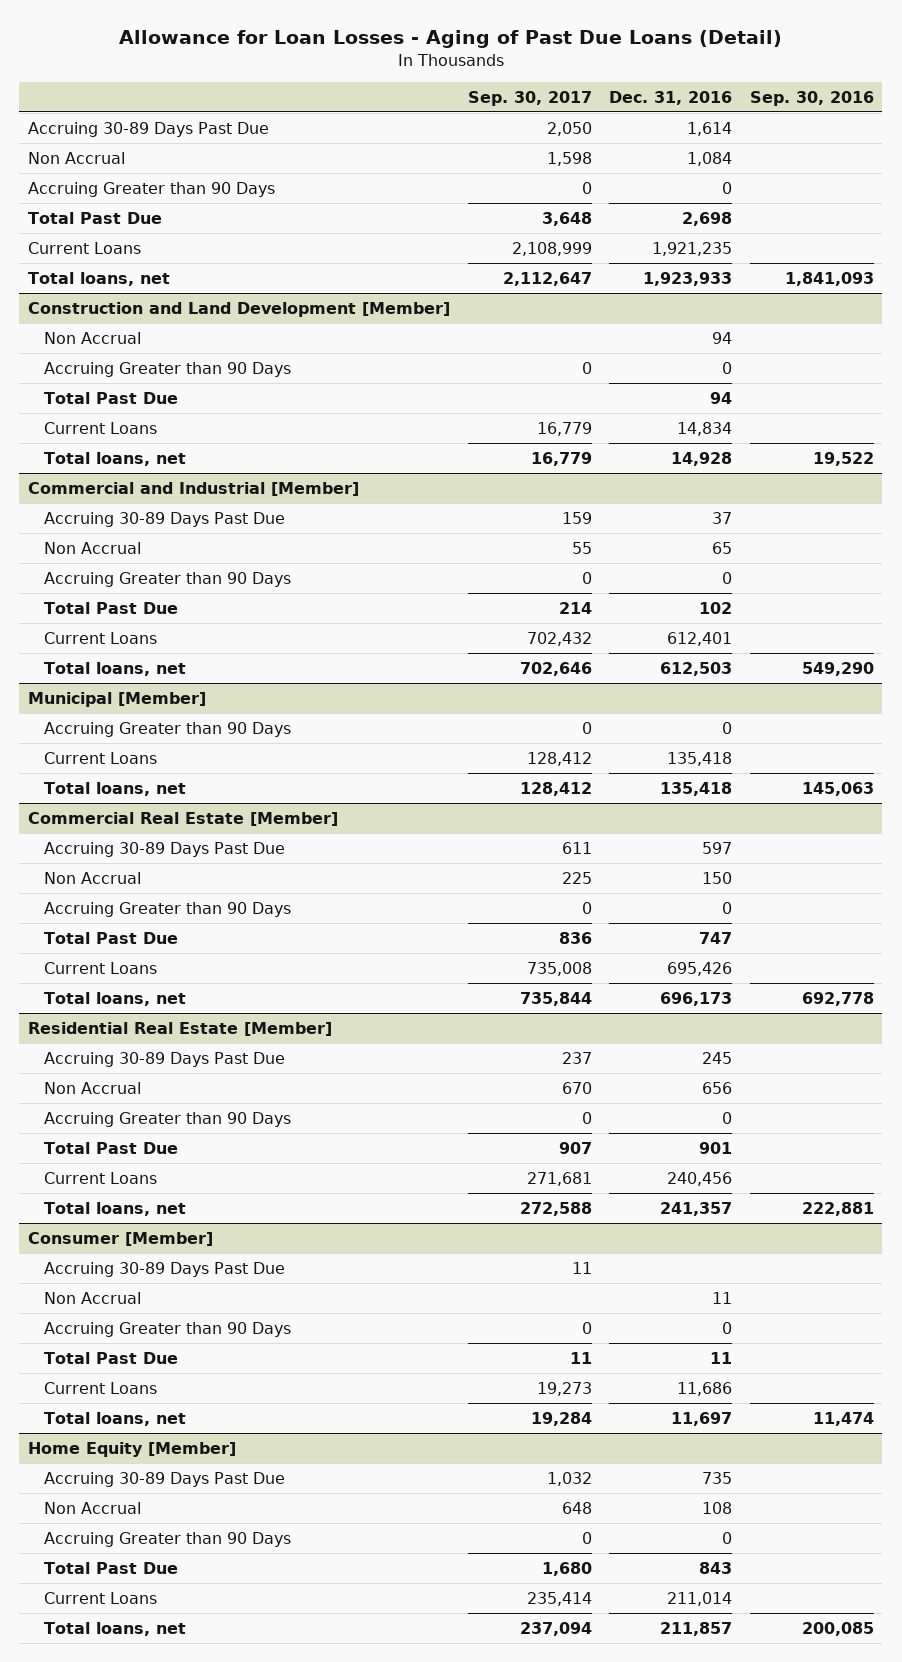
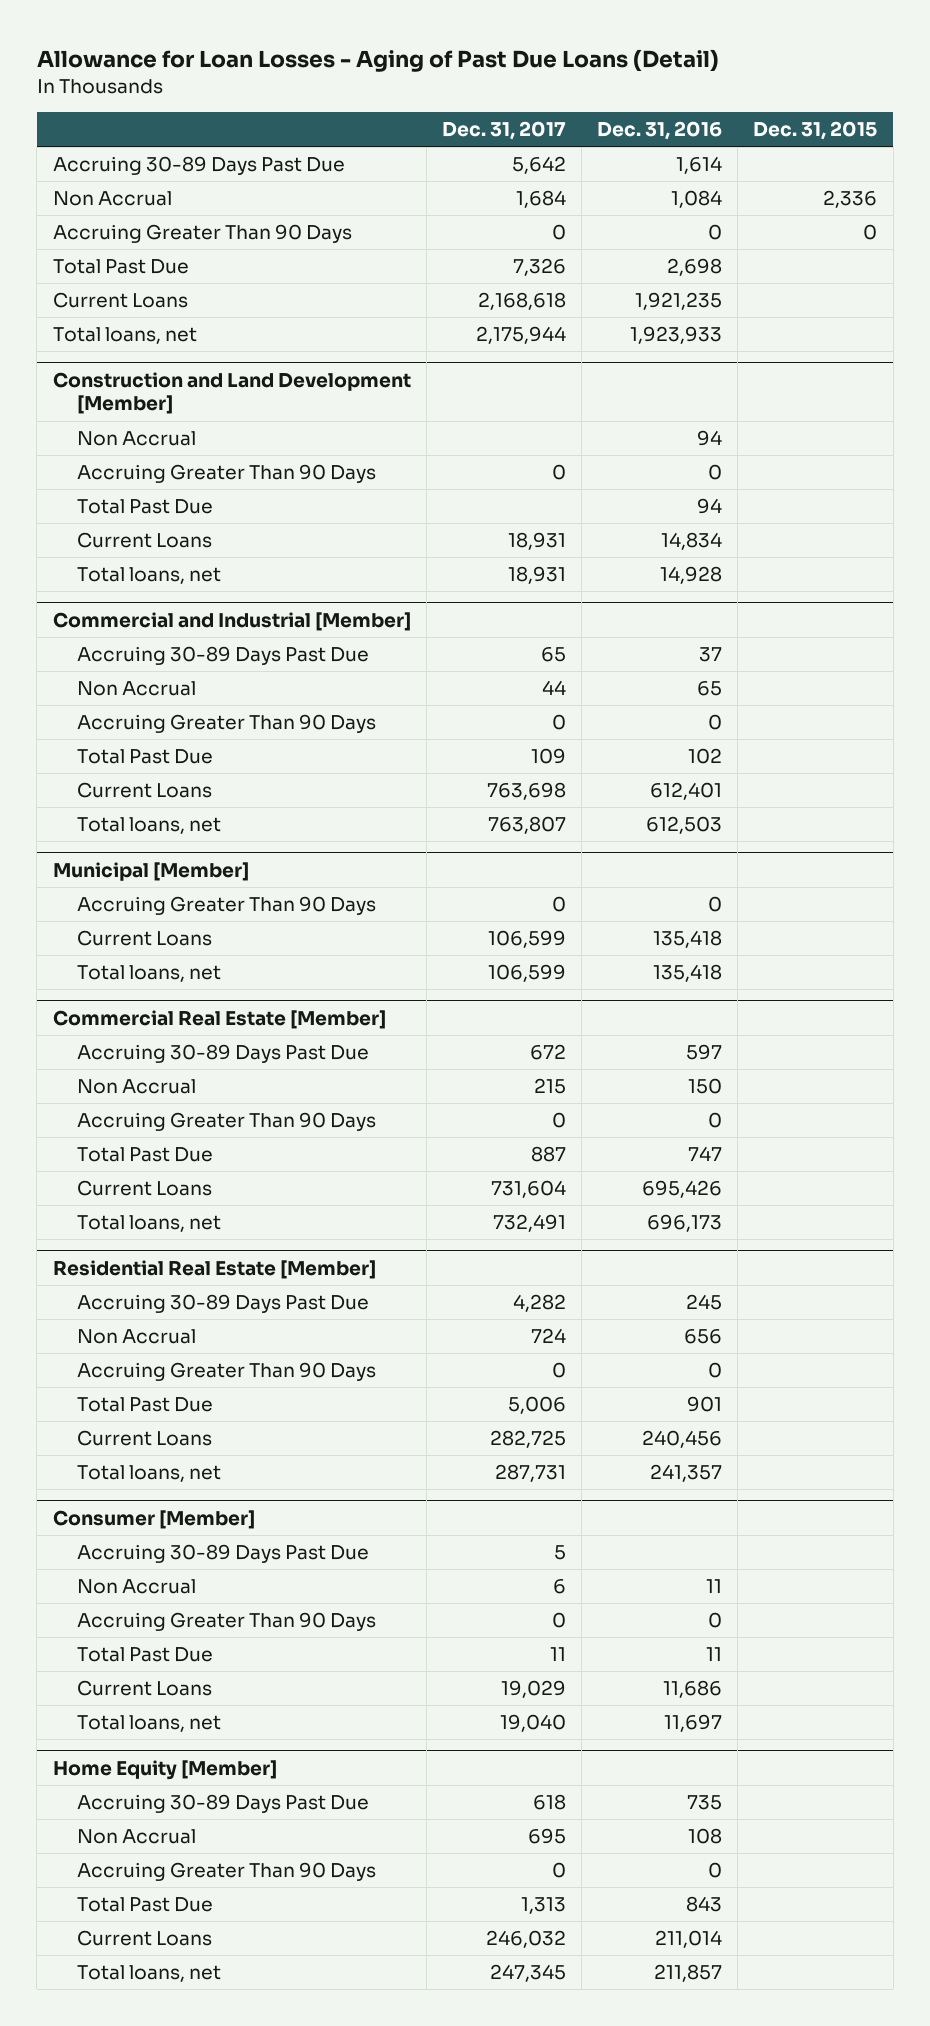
[467,90,592,106] Sep. 30, 2017 -> none
[749,90,874,106] Sep. 30, 2016 -> none
none -> [441,121,566,141] Dec. 31, 2017
none -> [753,121,878,141] Dec. 31, 2015
[27,181,275,197] Accruing Greater than 90 Days -> [52,224,352,244] Accruing Greater Than 90 Days
[44,361,292,377] Accruing Greater than 90 Days -> [76,464,376,484] Accruing Greater Than 90 Days
[44,571,292,587] Accruing Greater than 90 Days -> [76,714,376,734] Accruing Greater Than 90 Days
[44,721,292,737] Accruing Greater than 90 Days -> [76,896,376,916] Accruing Greater Than 90 Days
[44,901,292,917] Accruing Greater than 90 Days -> [76,1112,376,1132] Accruing Greater Than 90 Days
[44,1111,292,1127] Accruing Greater than 90 Days -> [76,1362,376,1382] Accruing Greater Than 90 Days
[44,1321,292,1337] Accruing Greater than 90 Days -> [76,1612,376,1632] Accruing Greater Than 90 Days
[44,1531,292,1547] Accruing Greater than 90 Days -> [76,1862,376,1882] Accruing Greater Than 90 Days

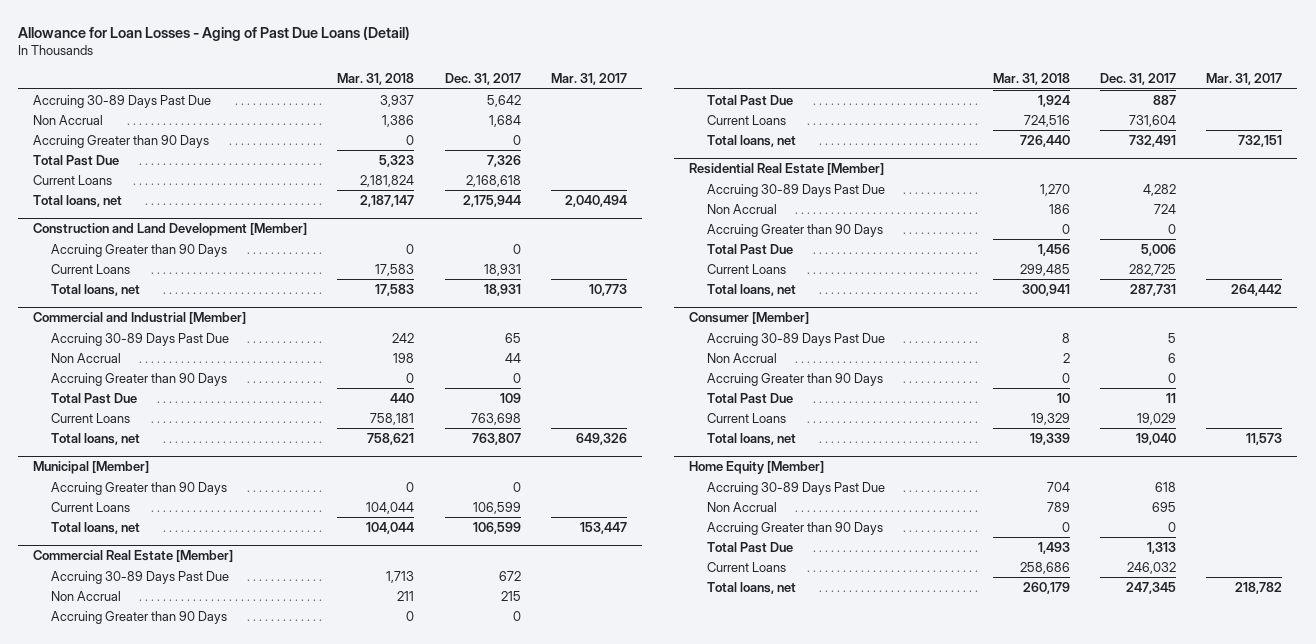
[597,121,723,141] Dec. 31, 2016 -> none
[753,121,878,141] Dec. 31, 2015 -> none
none -> [337,72,415,85] Mar. 31, 2018
none -> [550,72,627,85] Mar. 31, 2017
[52,224,352,244] Accruing Greater Than 90 Days -> [33,134,210,148] Accruing Greater than 90 Days
[76,431,196,447] Non Accrual -> none
[76,499,213,515] Total Past Due -> none
[76,464,376,484] Accruing Greater Than 90 Days -> [51,243,228,257] Accruing Greater than 90 Days
[76,714,376,734] Accruing Greater Than 90 Days -> [51,372,228,386] Accruing Greater than 90 Days
[76,896,376,916] Accruing Greater Than 90 Days -> [51,481,228,495] Accruing Greater than 90 Days
[76,1112,376,1132] Accruing Greater Than 90 Days -> [51,610,228,624] Accruing Greater than 90 Days
[76,1362,376,1382] Accruing Greater Than 90 Days -> [706,223,883,237] Accruing Greater than 90 Days
[76,1612,376,1632] Accruing Greater Than 90 Days -> [706,372,883,386] Accruing Greater than 90 Days
[76,1862,376,1882] Accruing Greater Than 90 Days -> [706,521,883,535] Accruing Greater than 90 Days

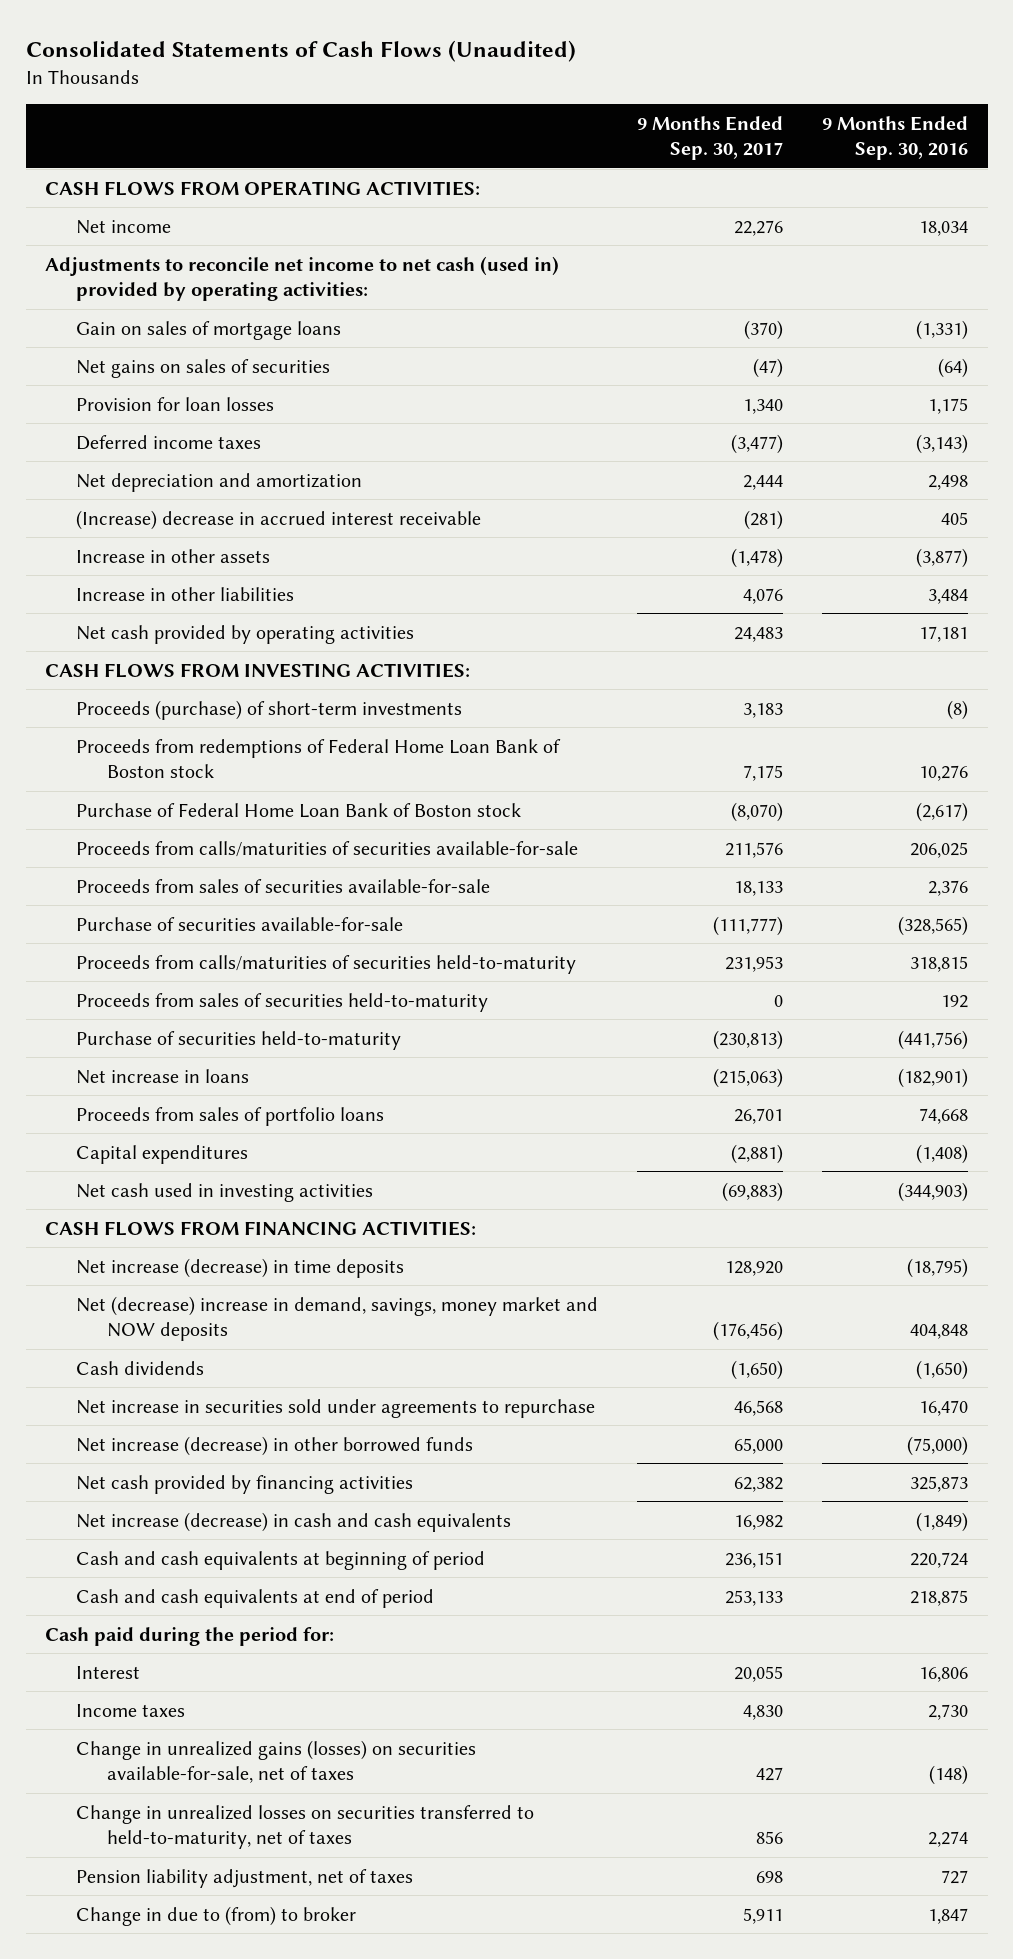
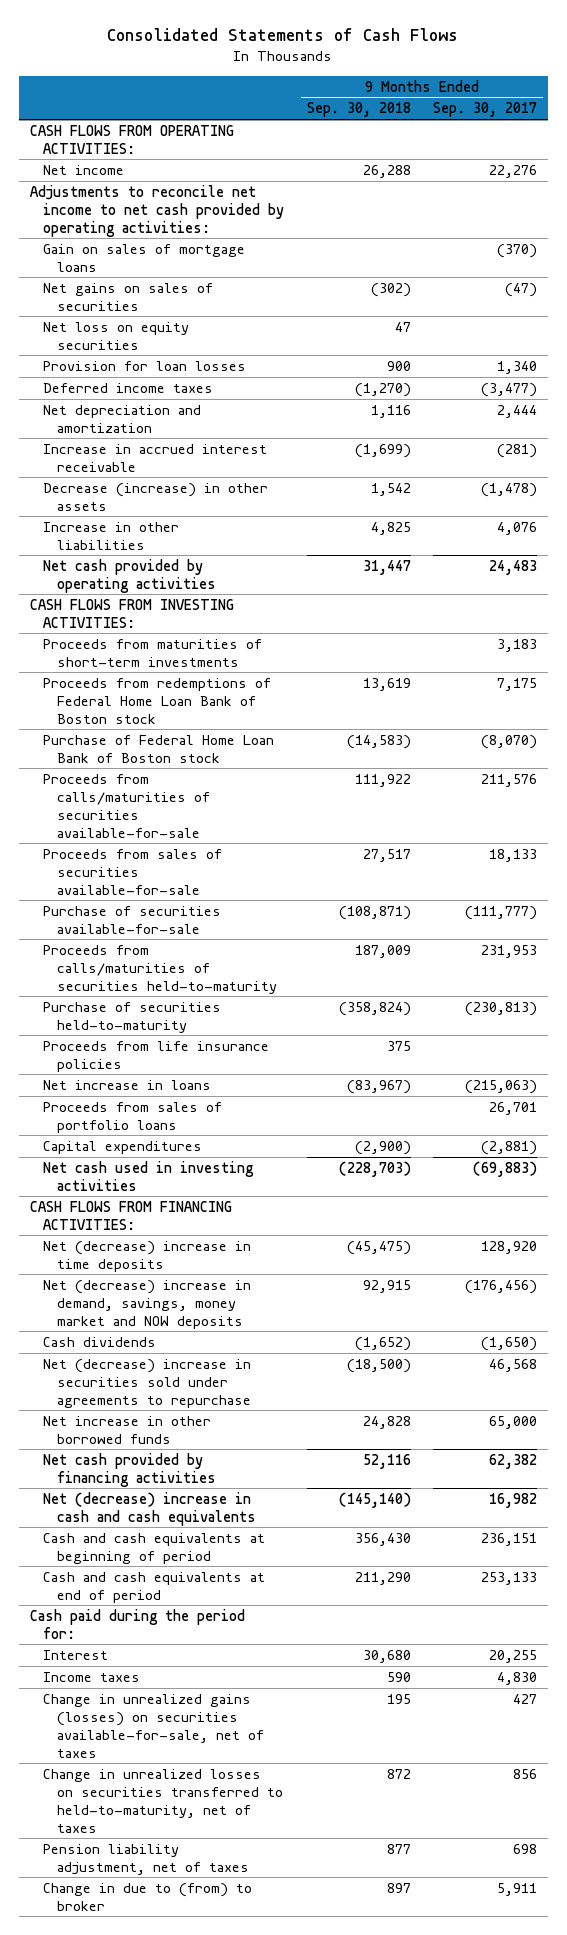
[25,39,576,62] Consolidated Statements of Cash Flows (Unaudited) -> [107,28,459,42] Consolidated Statements of Cash Flows
[822,115,969,161] 9 Months Ended Sep. 30, 2016 -> none
none -> [306,102,411,118] Sep. 30, 2018
[45,255,560,302] Adjustments to reconcile net income to net cash (used in) provided by operating activities: -> [29,184,285,237] Adjustments to reconcile net income to net cash provided by operating activities:
none -> [43,321,190,350] Net loss on equity securities
[76,509,482,530] (Increase) decrease in accrued interest receivable -> [43,443,268,472] Increase in accrued interest receivable
[76,548,271,563] Increase in other assets -> [43,482,269,511] Decrease (increase) in other assets
[76,699,463,720] Proceeds (purchase) of short-term investments -> [43,638,263,667] Proceeds from maturities of short-term investments
[76,992,489,1012] Proceeds from sales of securities held-to-maturity -> none
none -> [43,1040,270,1072] Proceeds from life insurance policies
[76,1257,405,1278] Net increase (decrease) in time deposits -> [43,1240,252,1272] Net (decrease) increase in time deposits
[76,1398,596,1418] Net increase in securities sold under agreements to repurchase -> [43,1358,252,1408] Net (decrease) increase in securities sold under agreements to repurchase
[76,1435,474,1456] Net increase (decrease) in other borrowed funds -> [43,1415,212,1444] Net increase in other borrowed funds
[76,1511,512,1532] Net increase (decrease) in cash and cash equivalents -> [43,1491,256,1526] Net (decrease) increase in cash and cash equivalents
[734,1665,784,1682] 20,055 -> [489,1649,538,1663] 20,255

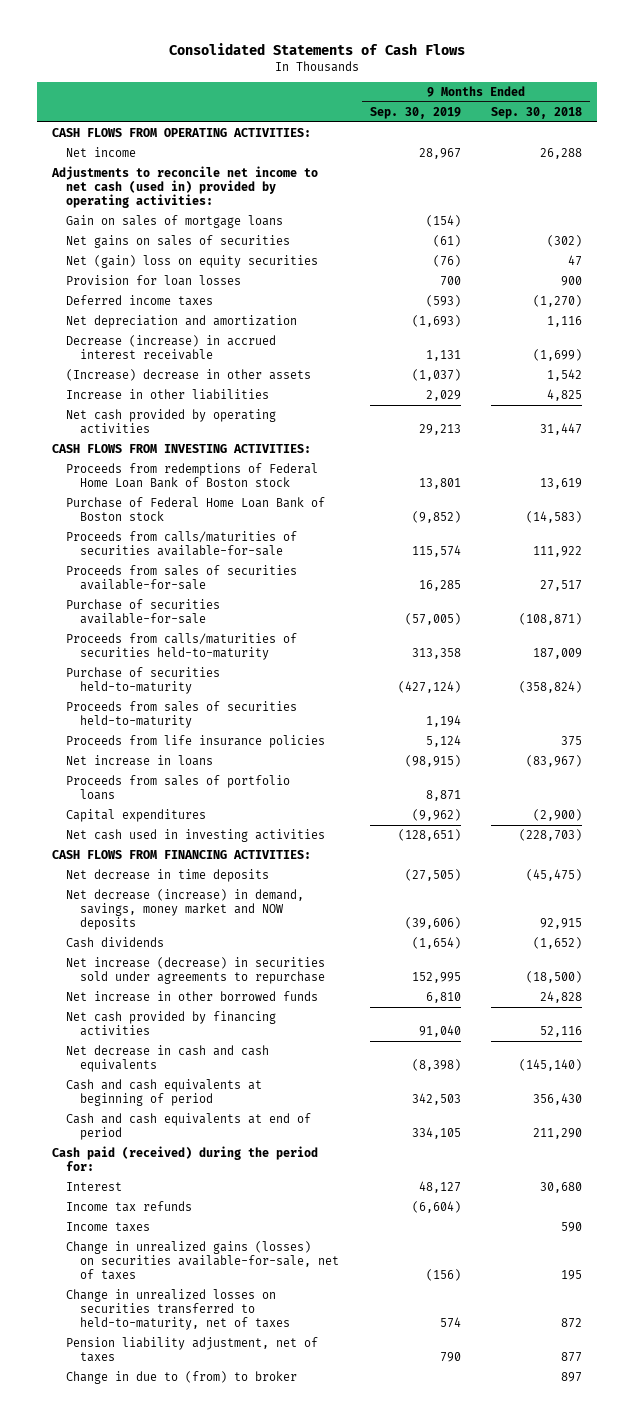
[433,102,538,118] Sep. 30, 2017 -> none
none -> [369,106,461,119] Sep. 30, 2019
[29,184,285,237] Adjustments to reconcile net income to net cash provided by operating activities: -> [50,165,318,209] Adjustments to reconcile net income to net cash (used in) provided by operating activities:
[43,321,190,350] Net loss on equity securities -> [66,254,319,268] Net (gain) loss on equity securities
[43,443,268,472] Increase in accrued interest receivable -> [66,334,277,361] Decrease (increase) in accrued interest receivable
[43,482,269,511] Decrease (increase) in other assets -> [66,368,312,381] (Increase) decrease in other assets
[43,638,263,667] Proceeds from maturities of short-term investments -> none
none -> [66,700,298,729] Proceeds from sales of securities held-to-maturity
[43,1240,252,1272] Net (decrease) increase in time deposits -> [66,868,270,882] Net decrease in time deposits
[43,1279,252,1329] Net (decrease) increase in demand, savings, money market and NOW deposits -> [66,888,305,931] Net decrease (increase) in demand, savings, money market and NOW deposits
[43,1358,252,1408] Net (decrease) increase in securities sold under agreements to repurchase -> [66,956,326,985] Net increase (decrease) in securities sold under agreements to repurchase
[43,1491,256,1526] Net (decrease) increase in cash and cash equivalents -> [66,1044,270,1073] Net decrease in cash and cash equivalents
[29,1608,245,1639] Cash paid during the period for: -> [51,1145,318,1172] Cash paid (received) during the period for:
none -> [66,1200,193,1212] Income tax refunds

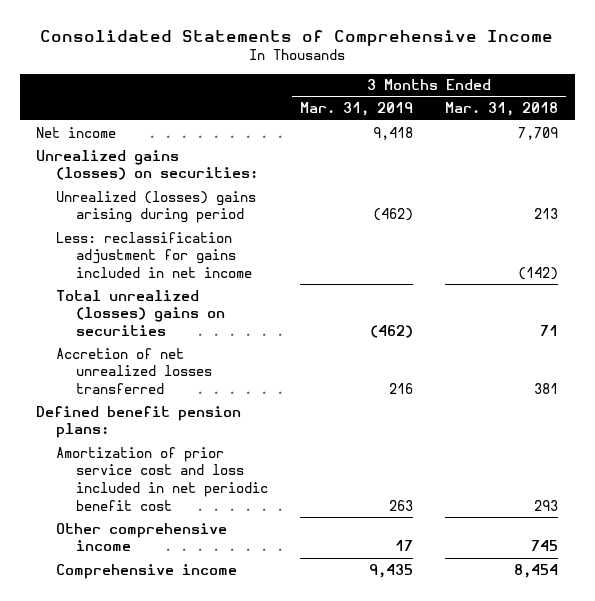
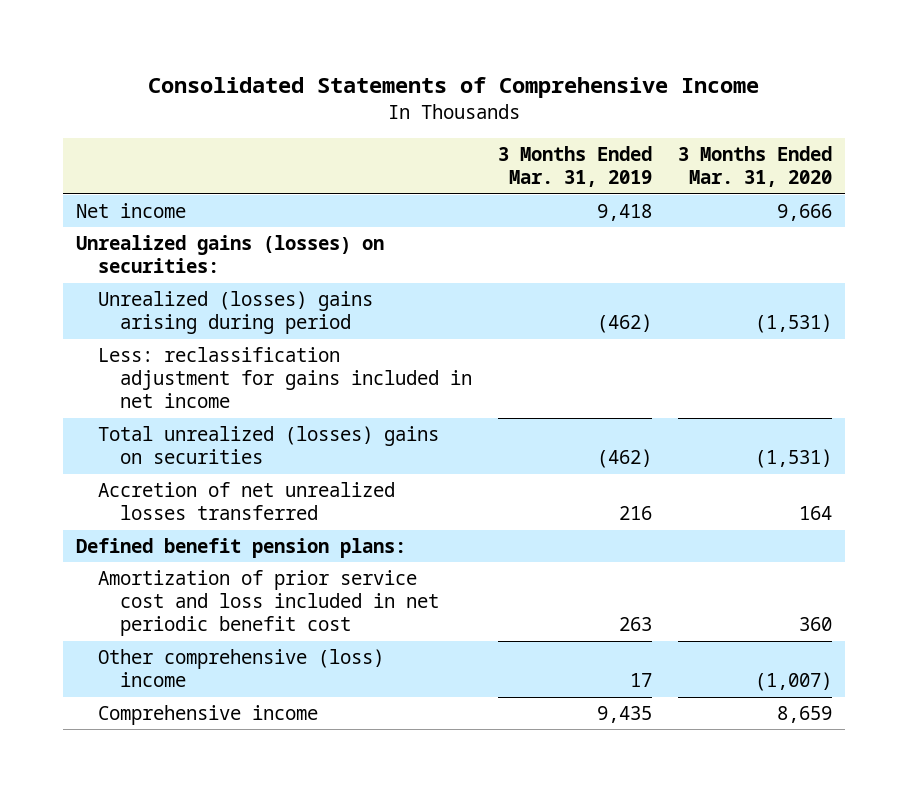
[445,102,559,117] Mar. 31, 2018 -> none
none -> [678,146,833,188] 3 Months Ended Mar. 31, 2020
[56,522,228,552] Other comprehensive income -> [98,649,385,688] Other comprehensive (loss) income

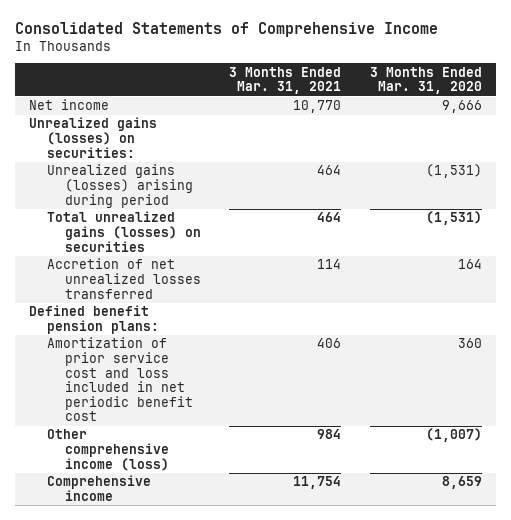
[498,146,653,188] 3 Months Ended Mar. 31, 2019 -> none
none -> [229,66,342,95] 3 Months Ended Mar. 31, 2021
[98,347,473,409] Less: reclassification adjustment for gains included in net income -> none
[98,291,374,335] Unrealized (losses) gains arising during period -> [46,164,193,208] Unrealized gains (losses) arising during period
[98,426,440,465] Total unrealized (losses) gains on securities -> [46,211,201,252] Total unrealized gains (losses) on securities
[98,649,385,688] Other comprehensive (loss) income -> [46,429,169,471] Other comprehensive income (loss)

